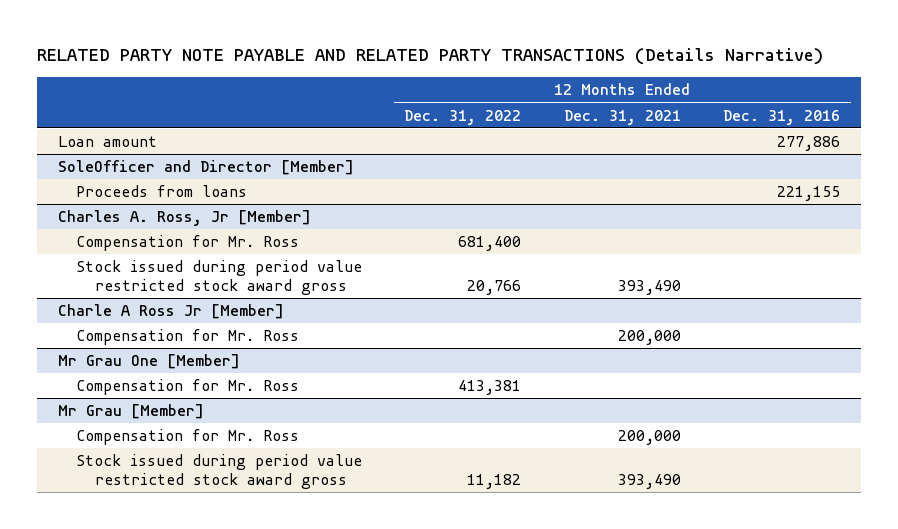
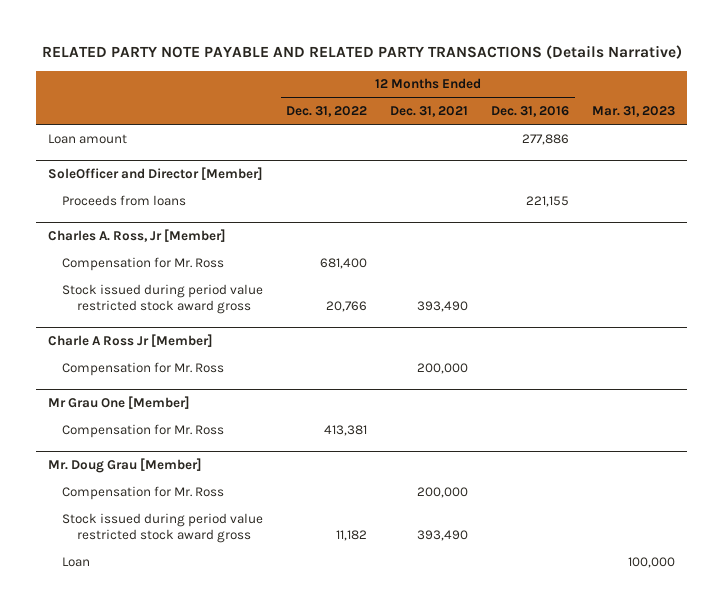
none -> [592,105,676,117] Mar. 31, 2023
[57,404,204,420] Mr Grau [Member] -> [47,457,202,473] Mr. Doug Grau [Member]
none -> [62,556,91,567] Loan

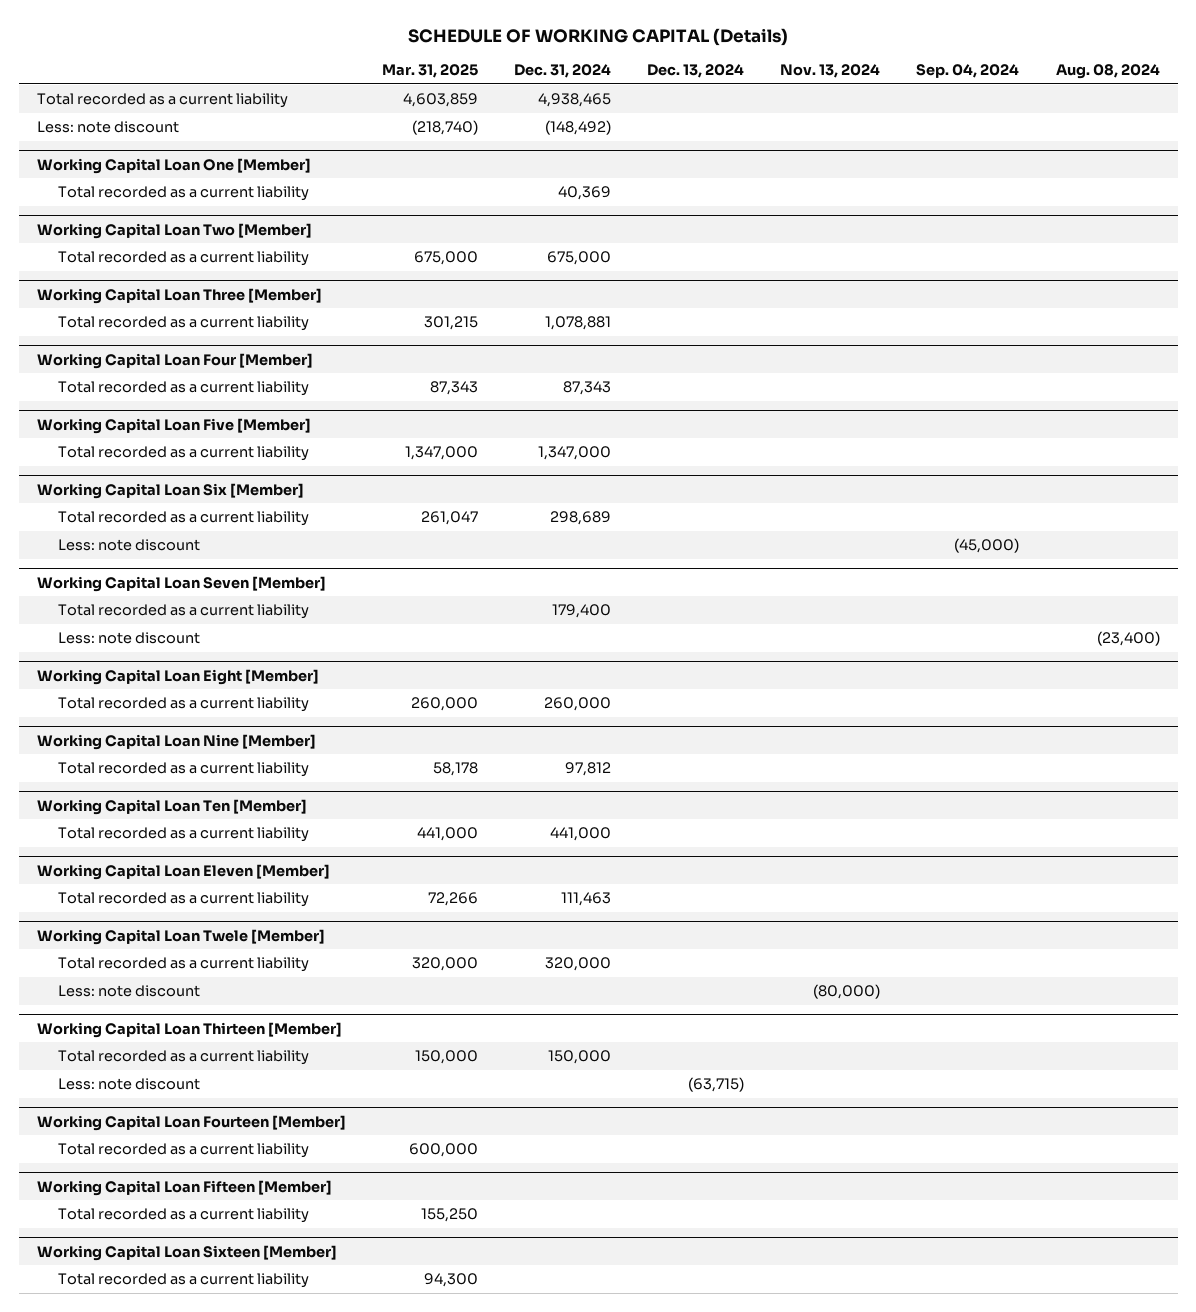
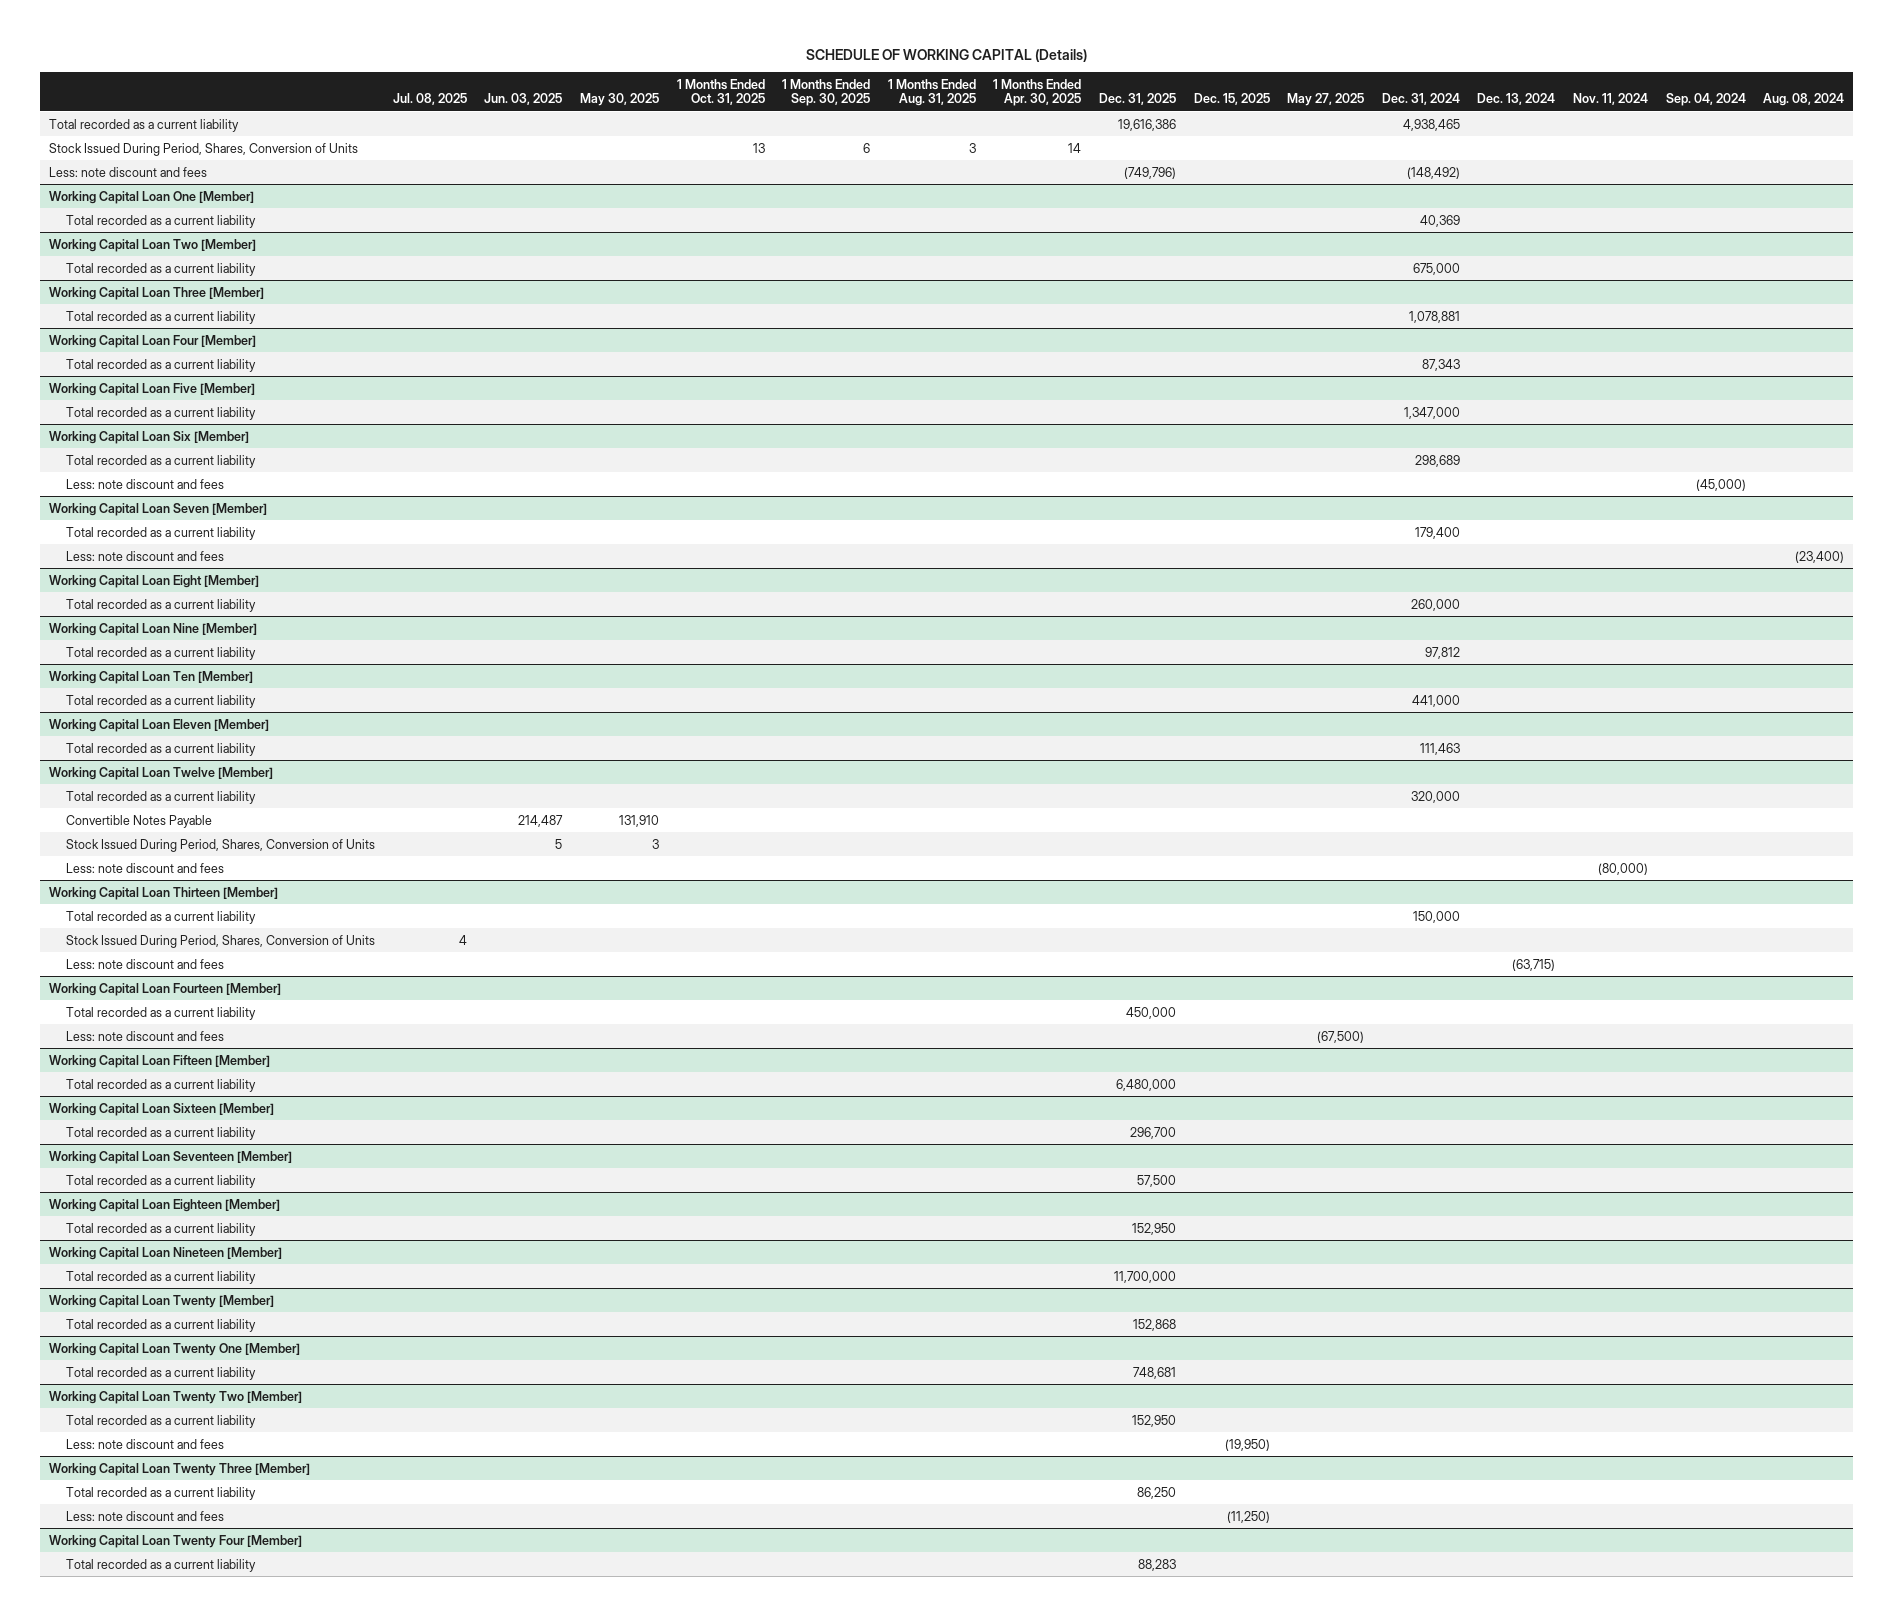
[381,64,478,79] Mar. 31, 2025 -> none
[780,64,881,79] Nov. 13, 2024 -> none
none -> [392,93,467,106] Jul. 08, 2025
none -> [484,93,563,106] Jun. 03, 2025
none -> [579,93,659,107] May 30, 2025
none -> [676,78,765,106] 1 Months Ended Oct. 31, 2025
none -> [782,78,871,107] 1 Months Ended Sep. 30, 2025
none -> [887,78,976,107] 1 Months Ended Aug. 31, 2025
none -> [993,78,1082,107] 1 Months Ended Apr. 30, 2025
none -> [1098,93,1176,106] Dec. 31, 2025
none -> [1193,93,1270,106] Dec. 15, 2025
none -> [1287,93,1365,107] May 27, 2025
none -> [1572,93,1648,106] Nov. 11, 2024
none -> [49,142,359,156] Stock Issued During Period, Shares, Conversion of Units
[36,121,179,134] Less: note discount -> [49,166,208,177] Less: note discount and fees
[58,539,201,552] Less: note discount -> [66,478,225,489] Less: note discount and fees
[58,632,201,645] Less: note discount -> [66,550,225,561] Less: note discount and fees
[36,928,325,945] Working Capital Loan Twele [Member] -> [49,766,274,780] Working Capital Loan Twelve [Member]
none -> [66,814,213,828] Convertible Notes Payable
none -> [66,838,376,852] Stock Issued During Period, Shares, Conversion of Units
[58,985,201,998] Less: note discount -> [66,862,225,873] Less: note discount and fees
none -> [66,934,376,948] Stock Issued During Period, Shares, Conversion of Units
[58,1078,201,1091] Less: note discount -> [66,958,225,969] Less: note discount and fees
none -> [66,1030,225,1041] Less: note discount and fees
none -> [49,1150,293,1164] Working Capital Loan Seventeen [Member]
none -> [66,1174,257,1188] Total recorded as a current liability
none -> [49,1198,281,1212] Working Capital Loan Eighteen [Member]
none -> [66,1222,257,1236] Total recorded as a current liability
none -> [49,1246,283,1260] Working Capital Loan Nineteen [Member]
none -> [66,1270,257,1284] Total recorded as a current liability
none -> [49,1294,275,1308] Working Capital Loan Twenty [Member]
none -> [66,1318,257,1332] Total recorded as a current liability
none -> [49,1342,301,1356] Working Capital Loan Twenty One [Member]
none -> [66,1366,257,1380] Total recorded as a current liability
none -> [49,1390,303,1404] Working Capital Loan Twenty Two [Member]
none -> [66,1414,257,1428] Total recorded as a current liability
none -> [66,1438,225,1449] Less: note discount and fees
none -> [49,1462,311,1476] Working Capital Loan Twenty Three [Member]
none -> [66,1486,257,1500] Total recorded as a current liability
none -> [66,1510,225,1521] Less: note discount and fees
none -> [49,1534,303,1548] Working Capital Loan Twenty Four [Member]
none -> [66,1558,257,1572] Total recorded as a current liability

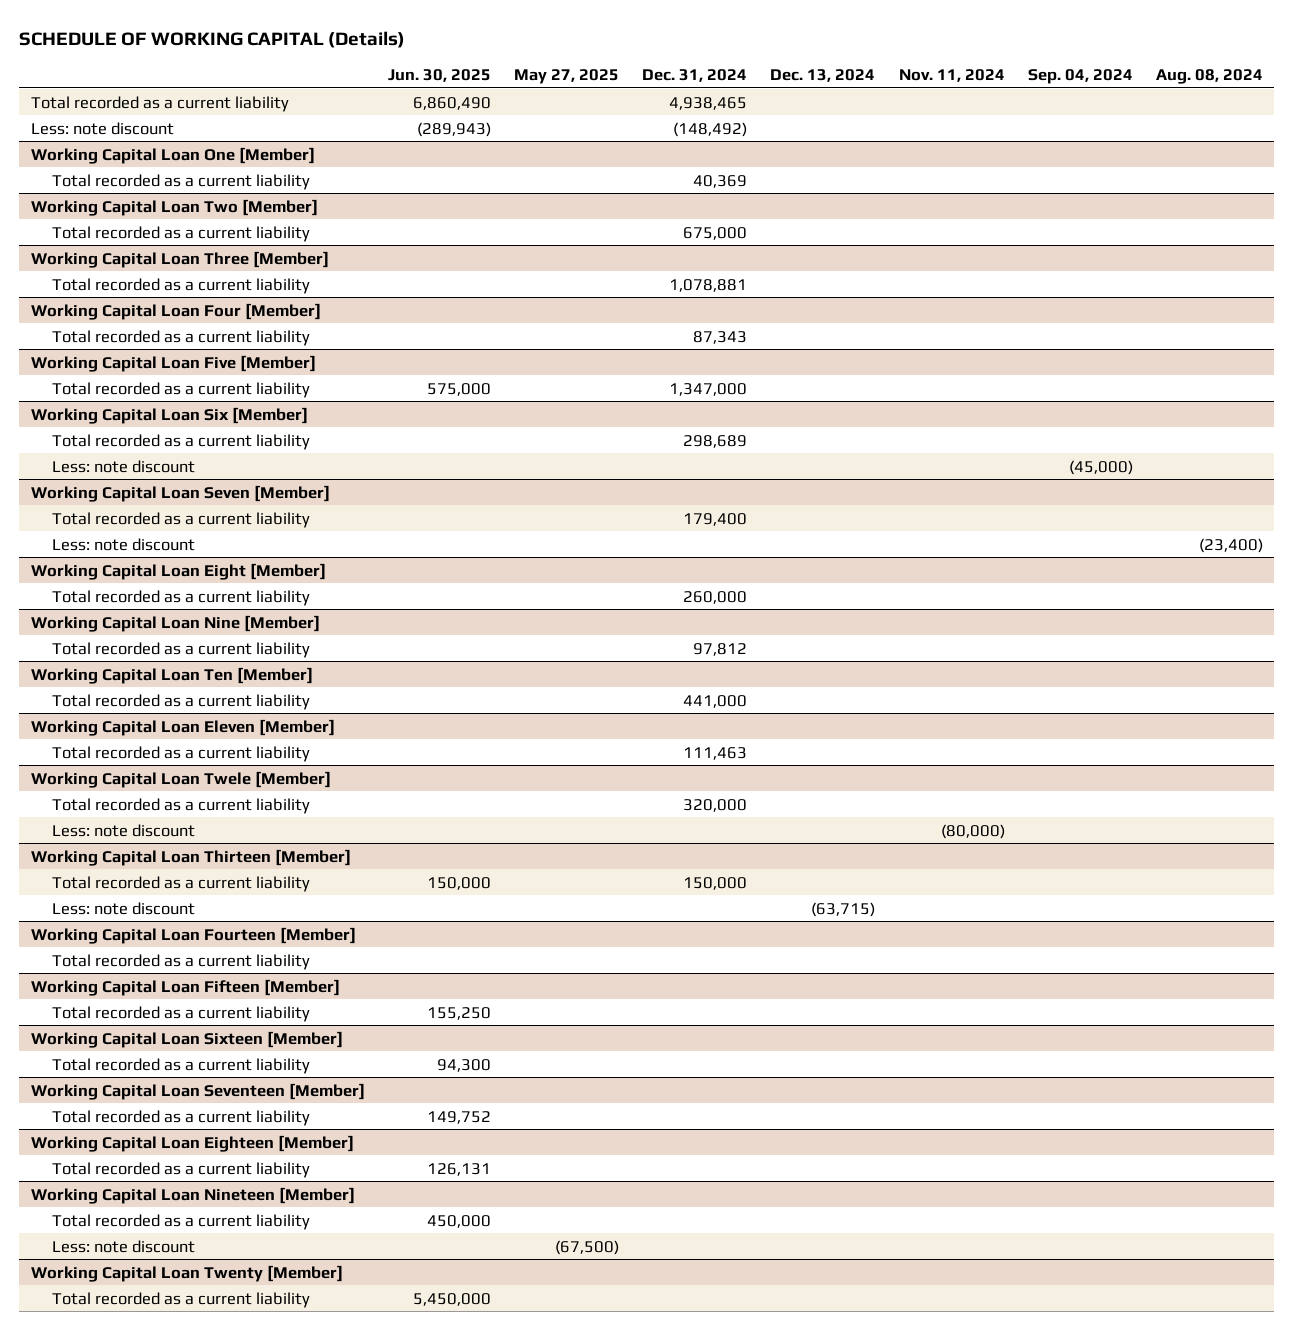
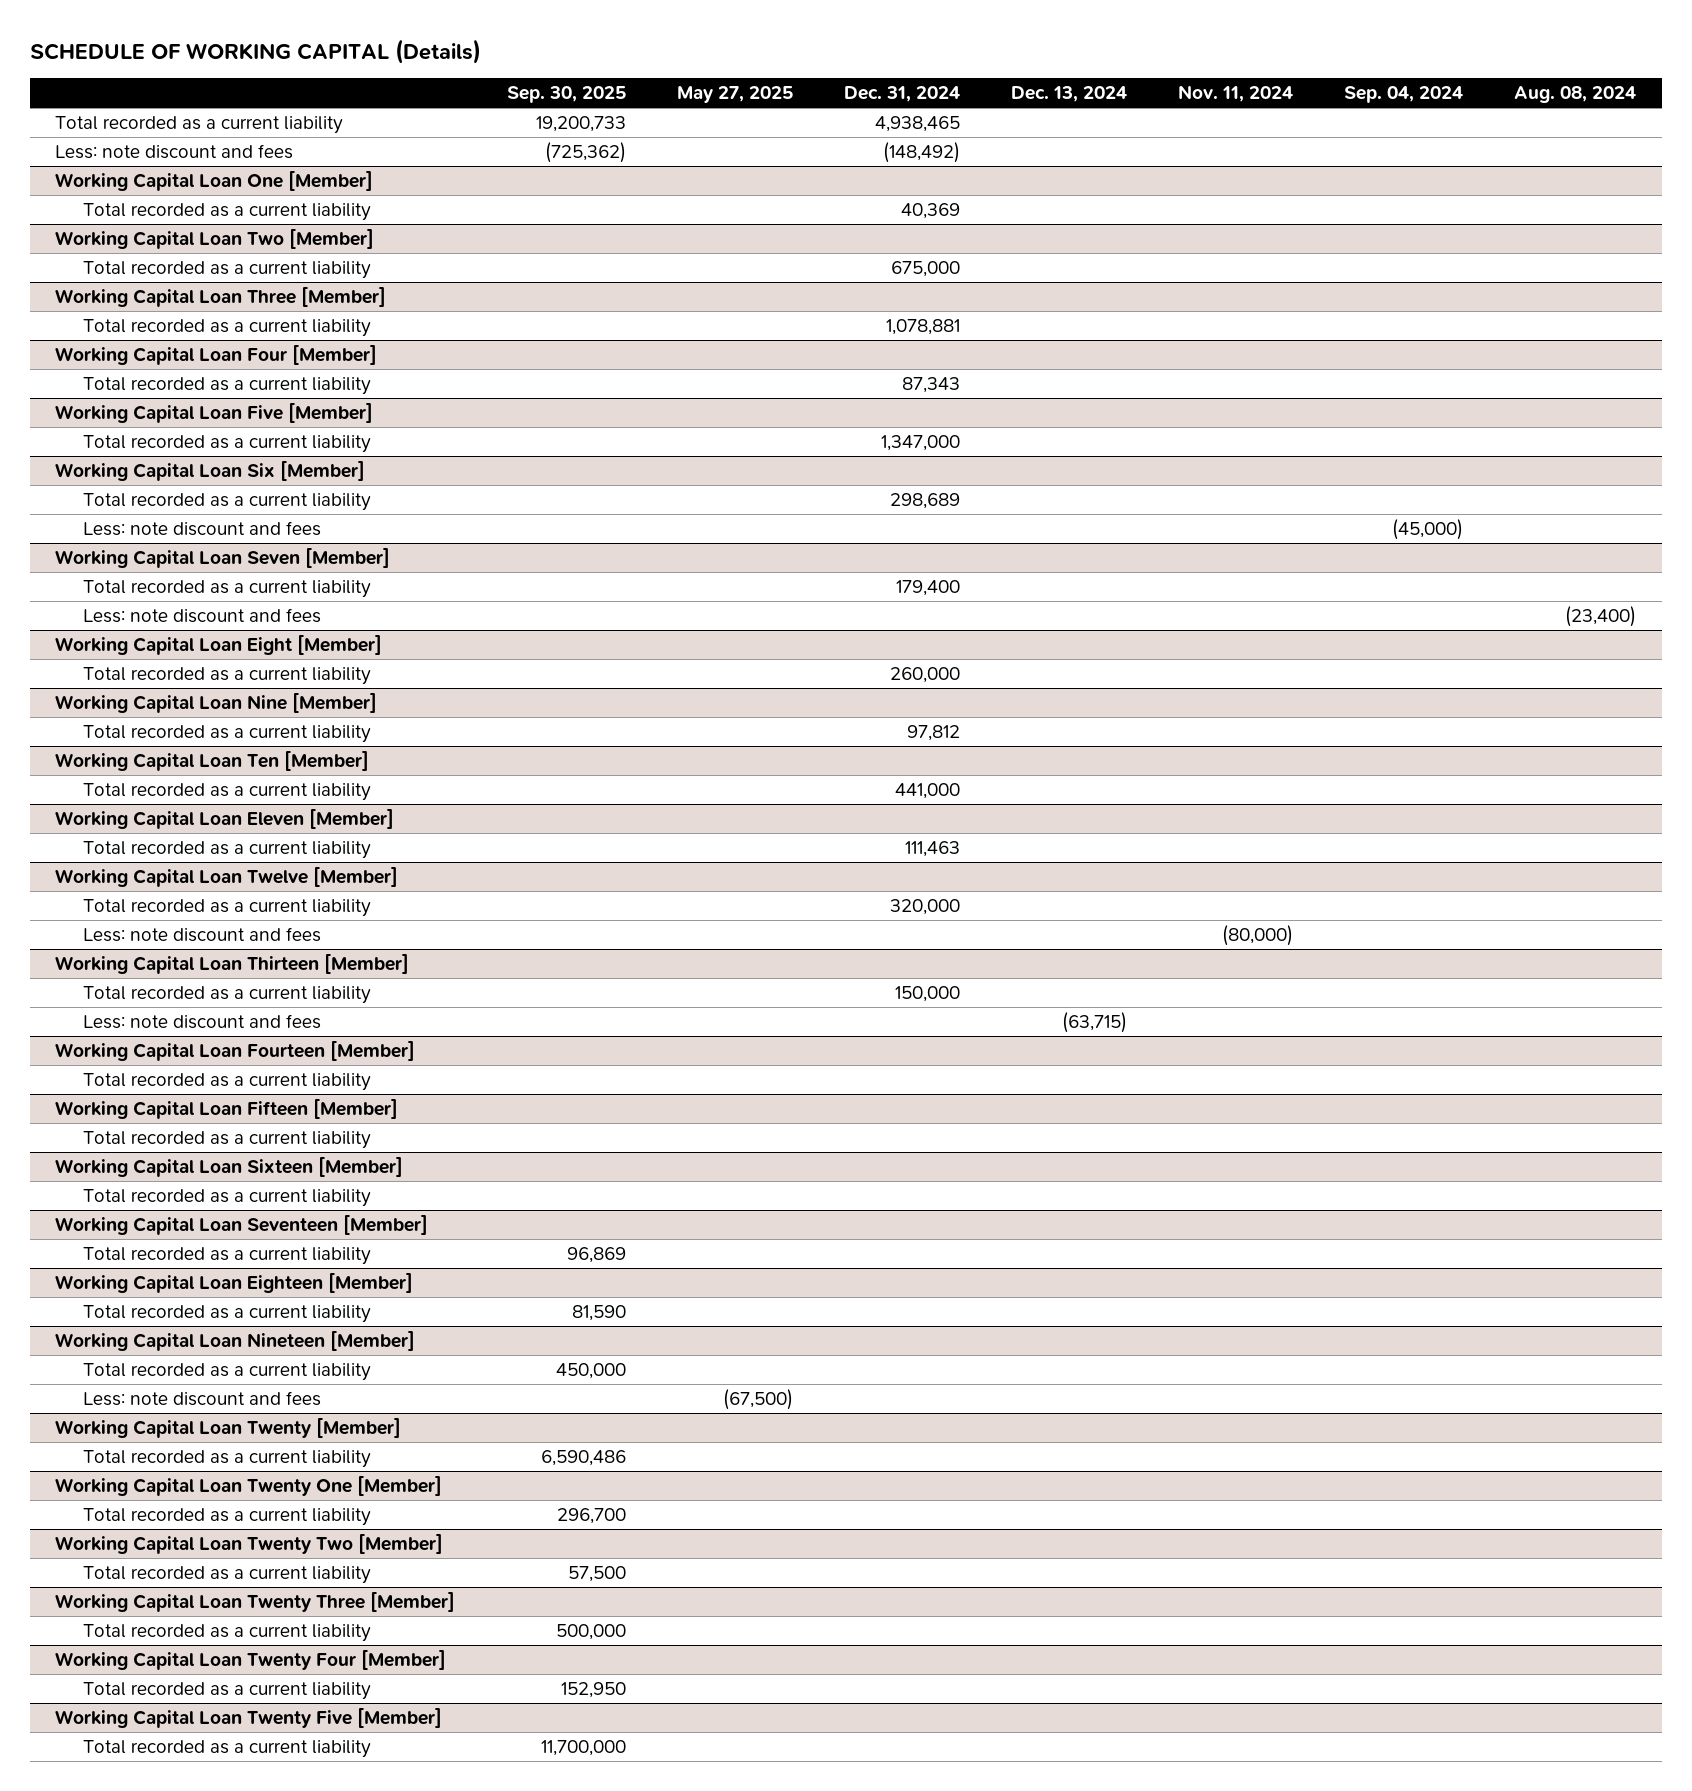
[388,69,492,83] Jun. 30, 2025 -> none
none -> [506,86,626,104] Sep. 30, 2025
[30,121,174,135] Less: note discount -> [55,143,294,159] Less: note discount and fees
[52,459,196,473] Less: note discount -> [82,520,321,536] Less: note discount and fees
[52,537,196,551] Less: note discount -> [82,607,321,623] Less: note discount and fees
[30,770,331,788] Working Capital Loan Twele [Member] -> [55,866,399,887] Working Capital Loan Twelve [Member]
[52,823,196,837] Less: note discount -> [82,926,321,942] Less: note discount and fees
[52,901,196,915] Less: note discount -> [82,1013,321,1029] Less: note discount and fees
[52,1239,196,1253] Less: note discount -> [82,1390,321,1406] Less: note discount and fees
none -> [55,1475,443,1496] Working Capital Loan Twenty One [Member]
none -> [82,1507,371,1526] Total recorded as a current liability
none -> [55,1533,444,1554] Working Capital Loan Twenty Two [Member]
none -> [82,1565,371,1584] Total recorded as a current liability
none -> [55,1591,456,1612] Working Capital Loan Twenty Three [Member]
none -> [82,1623,371,1642] Total recorded as a current liability
none -> [55,1649,447,1670] Working Capital Loan Twenty Four [Member]
none -> [82,1681,371,1700] Total recorded as a current liability
none -> [55,1707,443,1728] Working Capital Loan Twenty Five [Member]
none -> [82,1739,371,1758] Total recorded as a current liability

